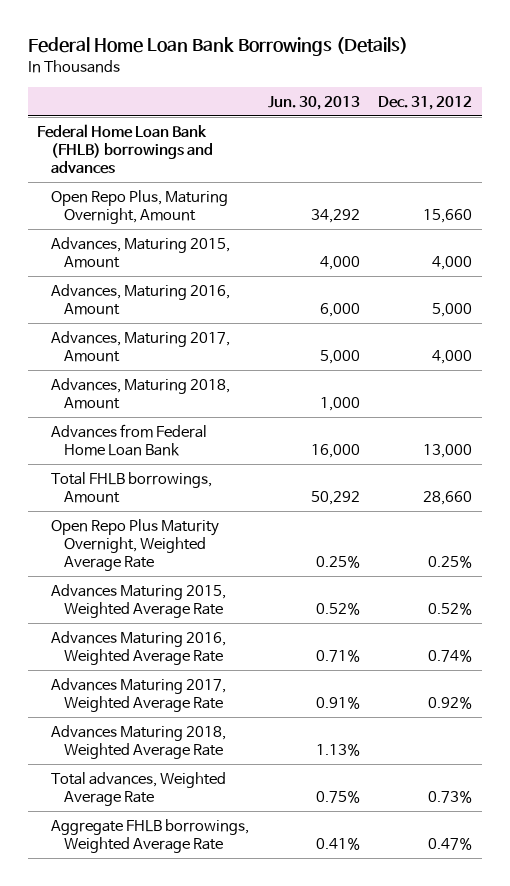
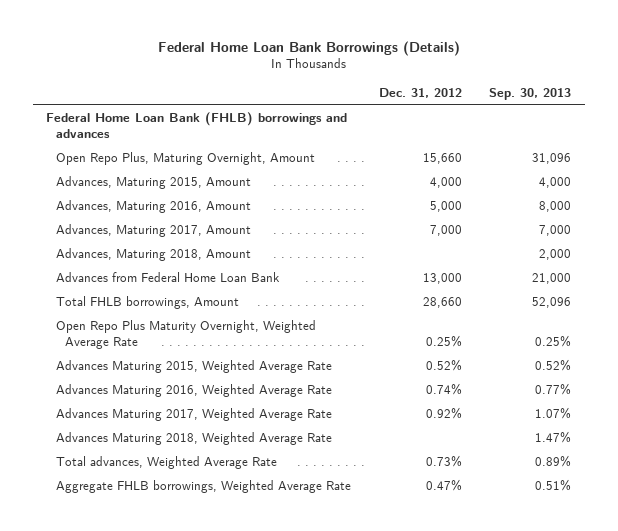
[267,95,360,110] Jun. 30, 2013 -> none
none -> [489,88,572,101] Sep. 30, 2013
[432,350,473,365] 4,000 -> [429,225,462,237] 7,000

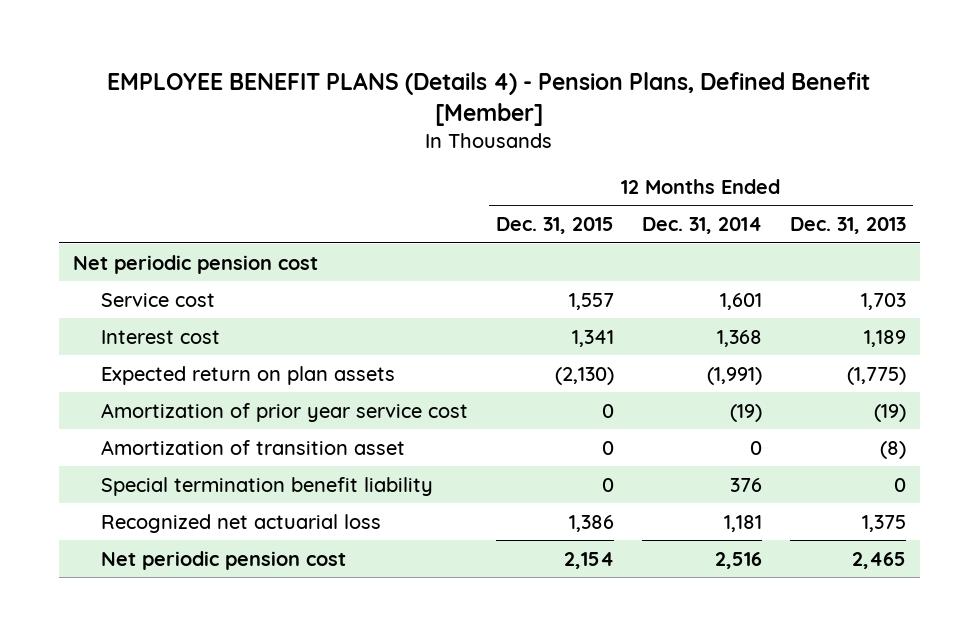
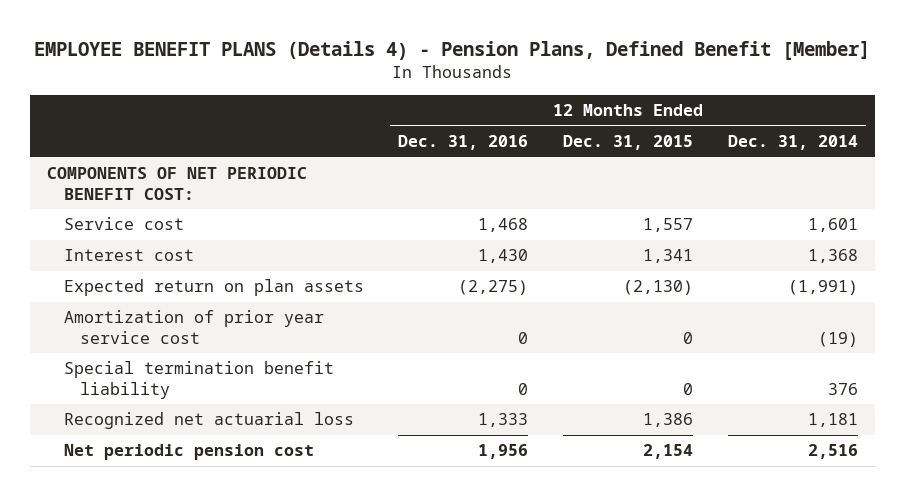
[789,217,906,235] Dec. 31, 2013 -> none
none -> [398,135,529,151] Dec. 31, 2016
[73,254,319,274] Net periodic pension cost -> [47,167,308,200] COMPONENTS OF NET PERIODIC BENEFIT COST:
[100,439,405,455] Amortization of transition asset -> none

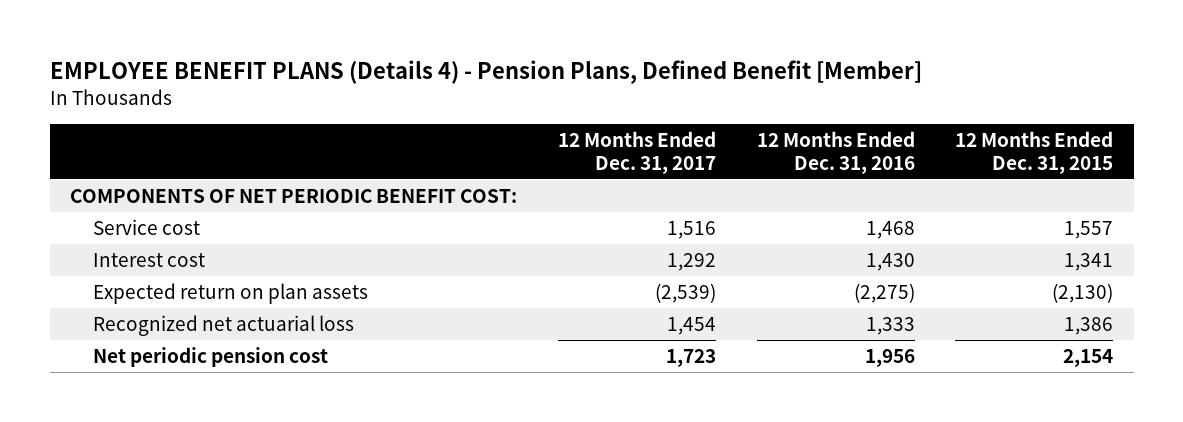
[727,135,858,151] Dec. 31, 2014 -> none
none -> [557,131,716,174] 12 Months Ended Dec. 31, 2017
[63,310,324,344] Amortization of prior year service cost -> none
[63,361,334,399] Special termination benefit liability -> none

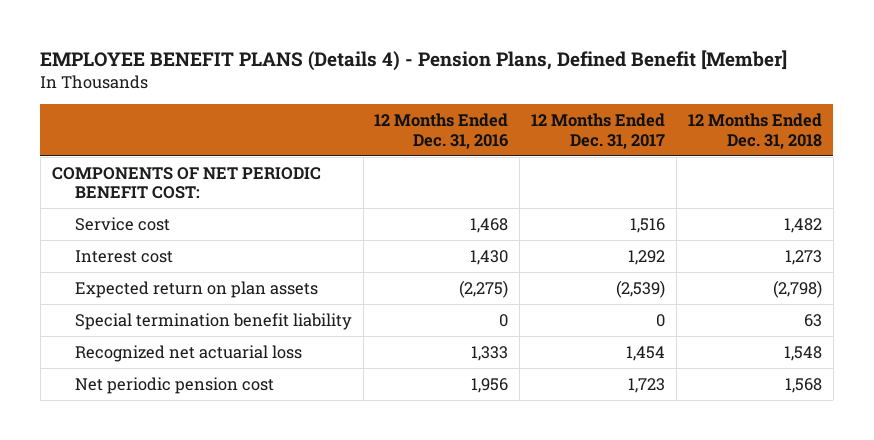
[955,131,1114,174] 12 Months Ended Dec. 31, 2015 -> none
none -> [688,113,823,149] 12 Months Ended Dec. 31, 2018
none -> [74,312,352,330] Special termination benefit liability

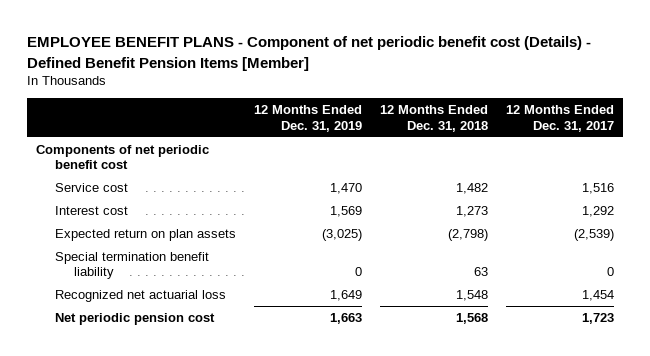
[40,49,788,71] EMPLOYEE BENEFIT PLANS (Details 4) - Pension Plans, Defined Benefit [Member] -> [27,36,592,71] EMPLOYEE BENEFIT PLANS - Component of net periodic benefit cost (Details) - Defined Benefit Pension Items [Member]
[374,113,509,149] 12 Months Ended Dec. 31, 2016 -> none
none -> [253,105,362,132] 12 Months Ended Dec. 31, 2019
[51,166,321,200] COMPONENTS OF NET PERIODIC BENEFIT COST: -> [36,144,210,170] Components of net periodic benefit cost

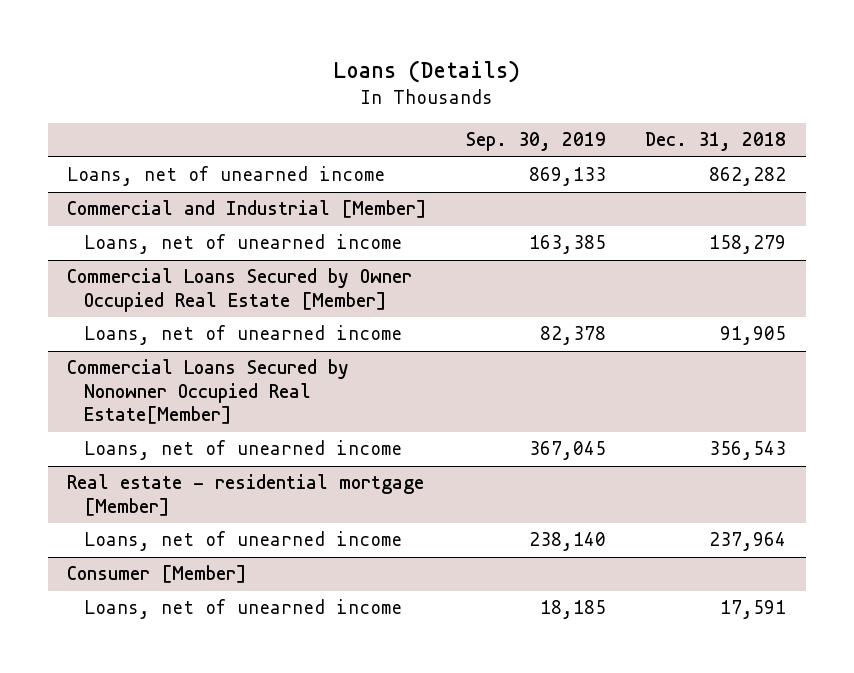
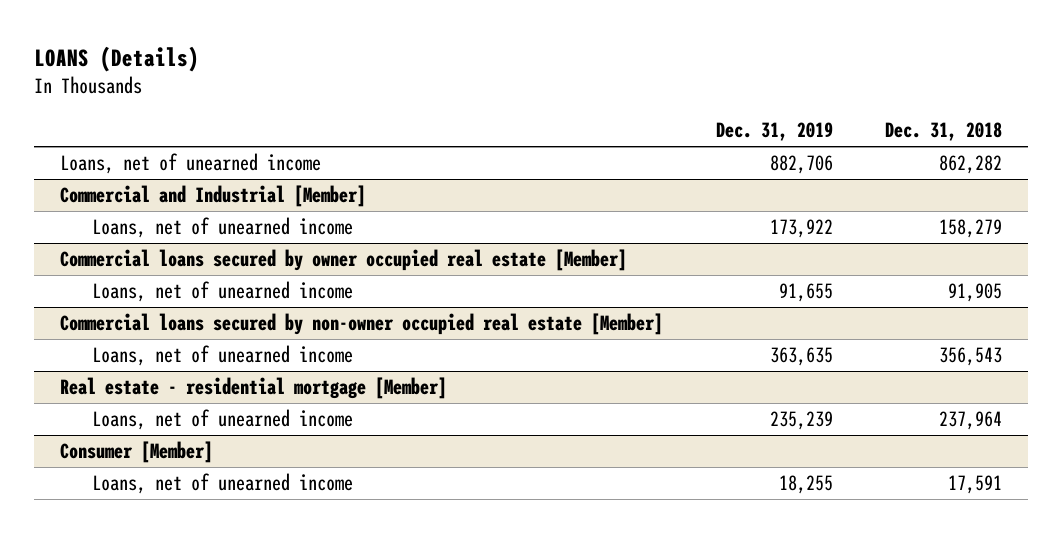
[332,59,520,83] Loans (Details) -> [33,45,199,72] LOANS (Details)
[466,132,607,152] Sep. 30, 2019 -> none
none -> [715,121,833,141] Dec. 31, 2019
[67,268,413,312] Commercial Loans Secured by Owner Occupied Real Estate [Member] -> [60,249,628,272] Commercial loans secured by owner occupied real estate [Member]
[67,359,350,425] Commercial Loans Secured by Nonowner Occupied Real Estate[Member] -> [60,313,664,336] Commercial loans secured by non-owner occupied real estate [Member]

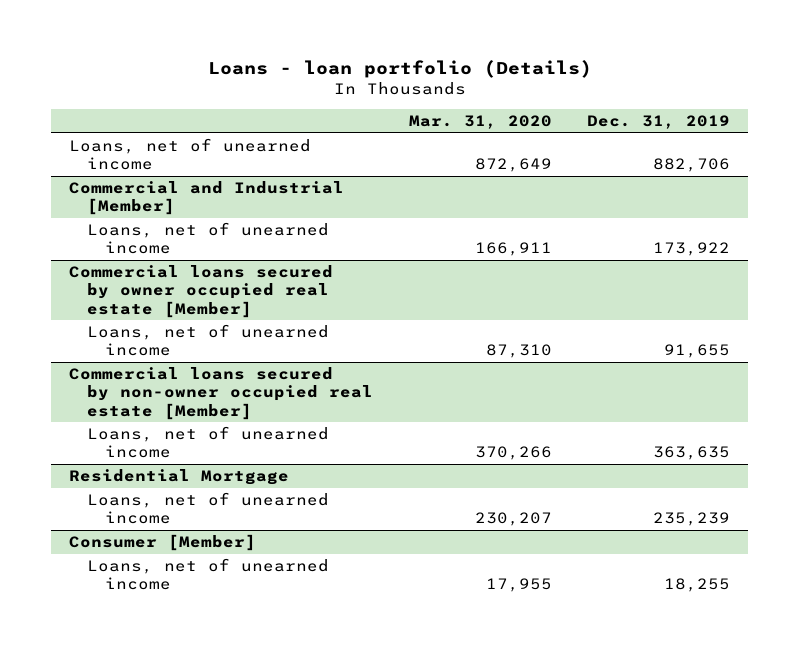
[33,45,199,72] LOANS (Details) -> [207,60,592,79] Loans - loan portfolio (Details)
[884,121,1002,141] Dec. 31, 2018 -> none
none -> [408,114,552,129] Mar. 31, 2020
[60,377,448,400] Real estate - residential mortgage [Member] -> [69,468,290,485] Residential Mortgage

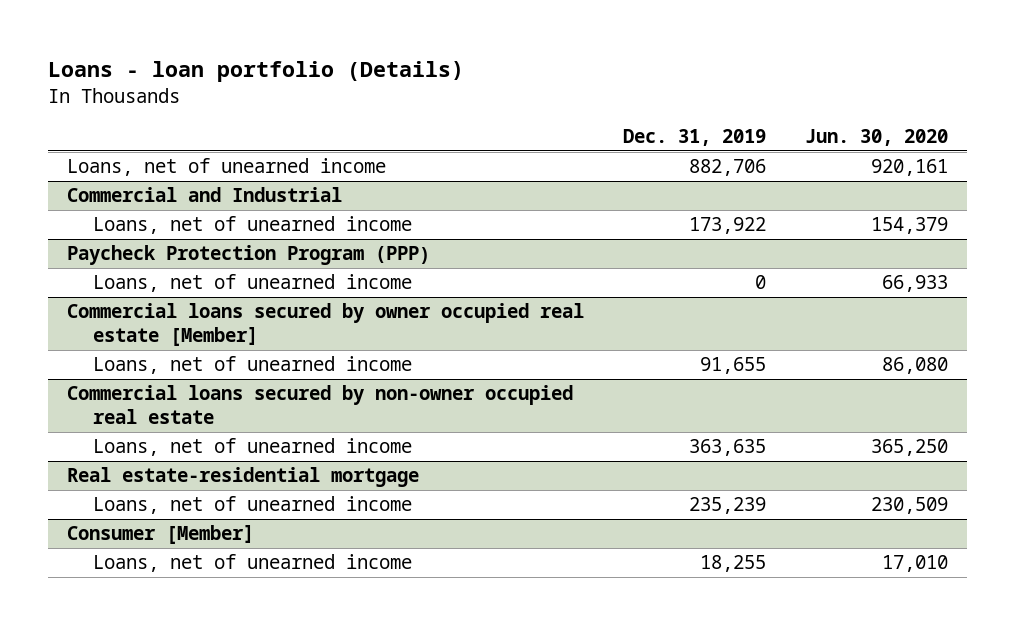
[408,114,552,129] Mar. 31, 2020 -> none
none -> [804,128,948,146] Jun. 30, 2020
[69,180,345,216] Commercial and Industrial [Member] -> [67,187,343,203] Commercial and Industrial
none -> [67,245,431,266] Paycheck Protection Program (PPP)
none -> [93,274,413,293] Loans, net of unearned income
[69,366,373,420] Commercial loans secured by non-owner occupied real estate [Member] -> [67,385,574,425] Commercial loans secured by non-owner occupied real estate
[69,468,290,485] Residential Mortgage -> [67,467,420,488] Real estate-residential mortgage

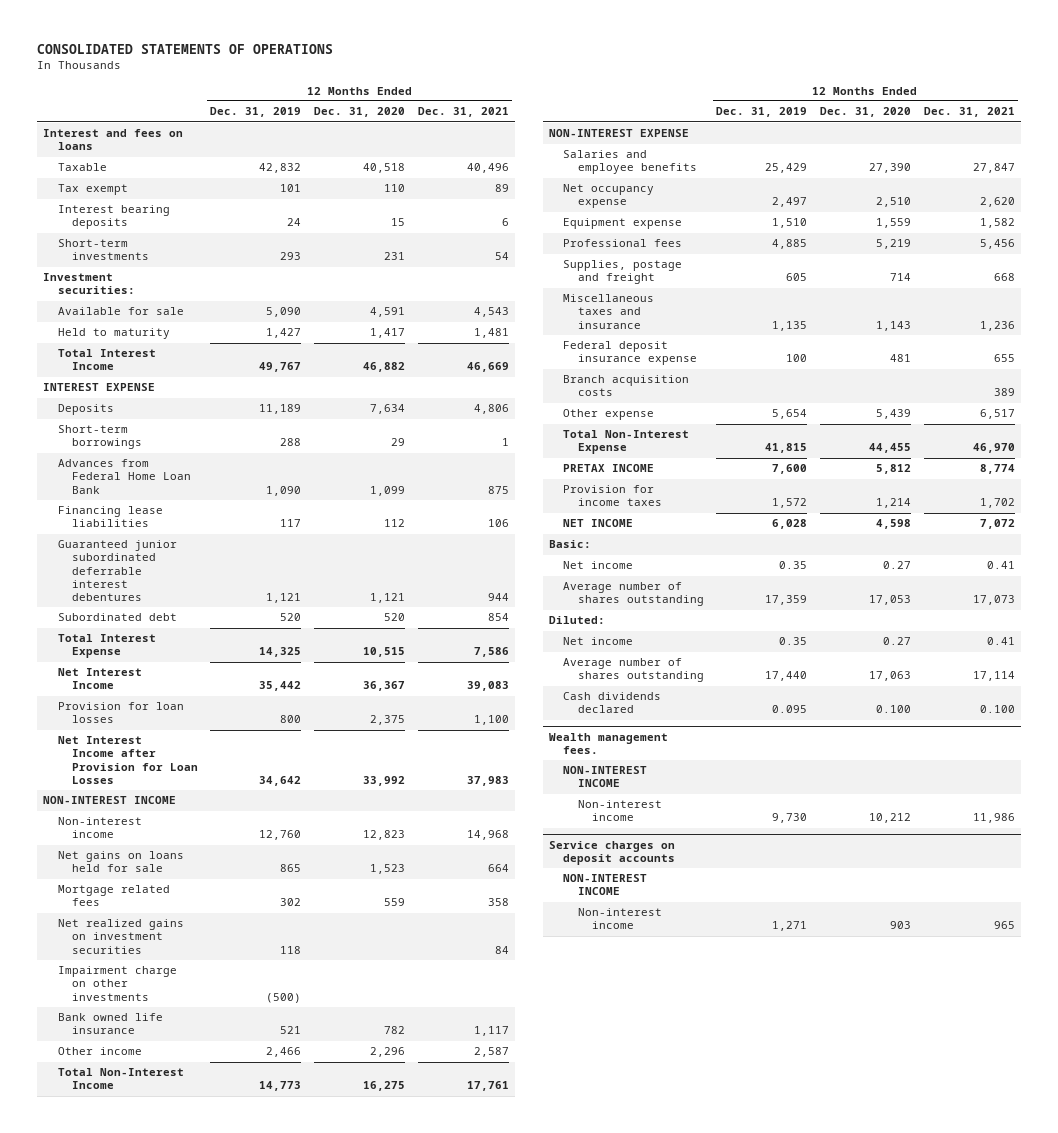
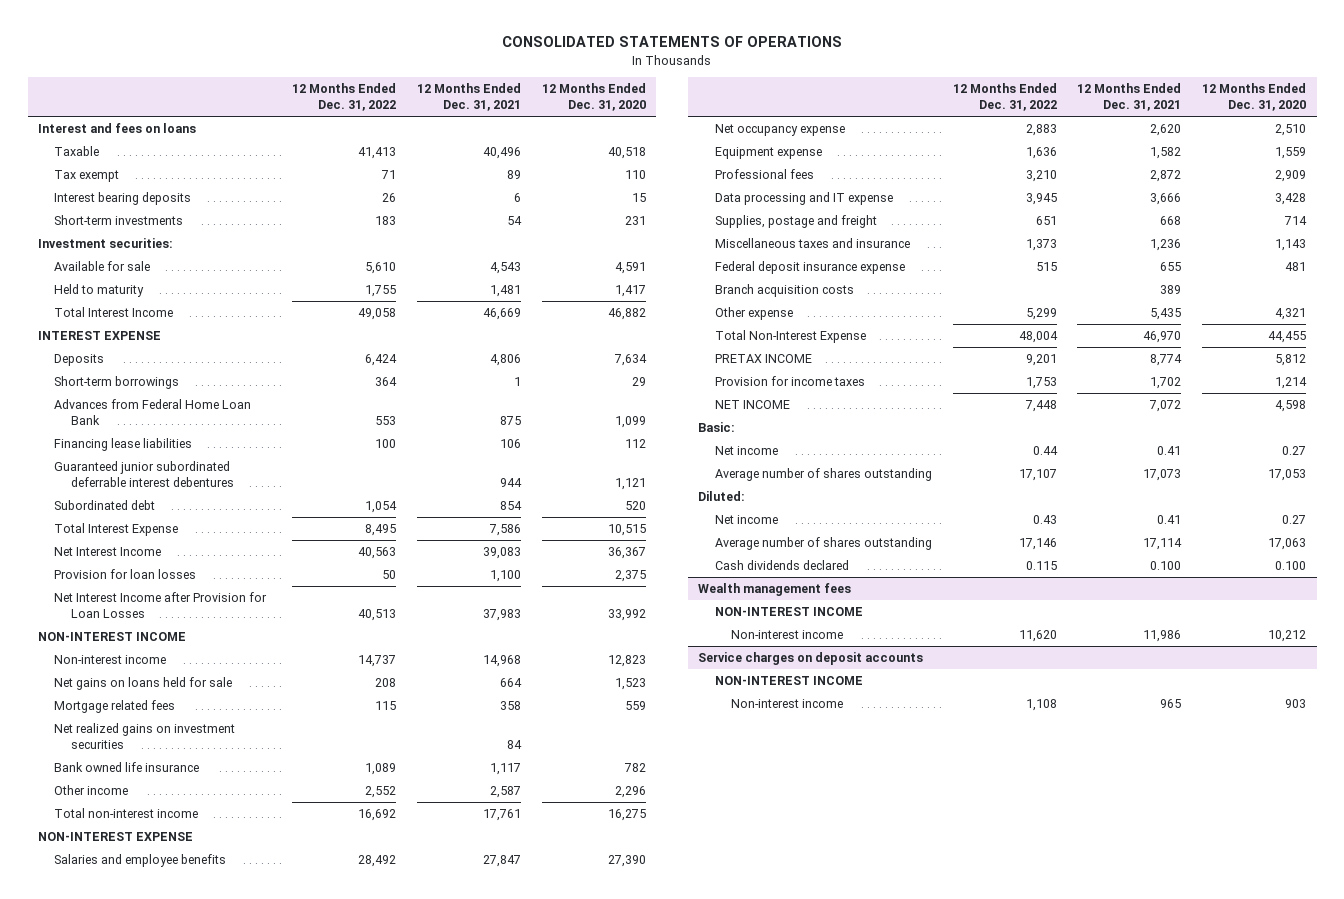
[210,107,302,118] Dec. 31, 2019 -> none
none -> [292,83,397,112] 12 Months Ended Dec. 31, 2022
[57,966,177,1001] Impairment charge on other investments -> none
[57,1068,184,1090] Total Non-Interest Income -> [54,808,199,819] Total non-interest income
[875,239,911,250] 5,219 -> [1275,170,1307,183] 2,909
[979,239,1015,250] 5,456 -> [1150,170,1182,183] 2,872
none -> [714,192,893,206] Data processing and IT expense
[875,409,911,420] 5,439 -> [1275,308,1307,321] 4,321
[979,409,1015,420] 6,517 -> [1150,308,1182,321] 5,435
[549,732,669,755] Wealth management fees. -> [698,583,852,597] Wealth management fees

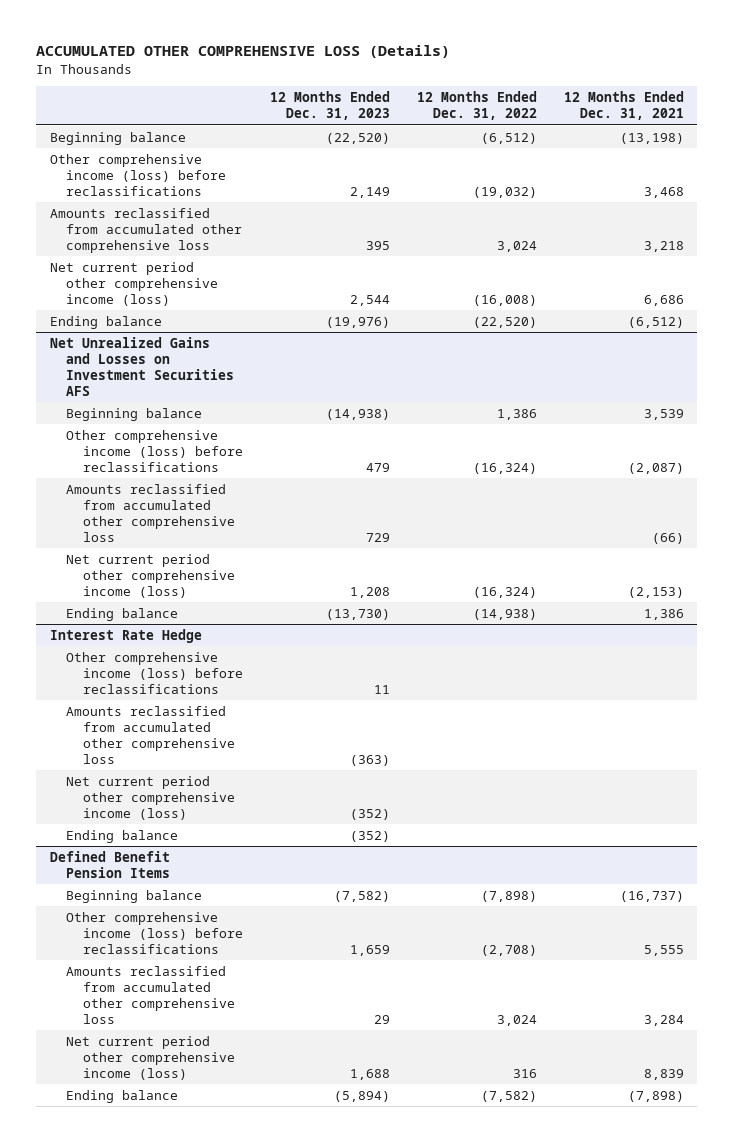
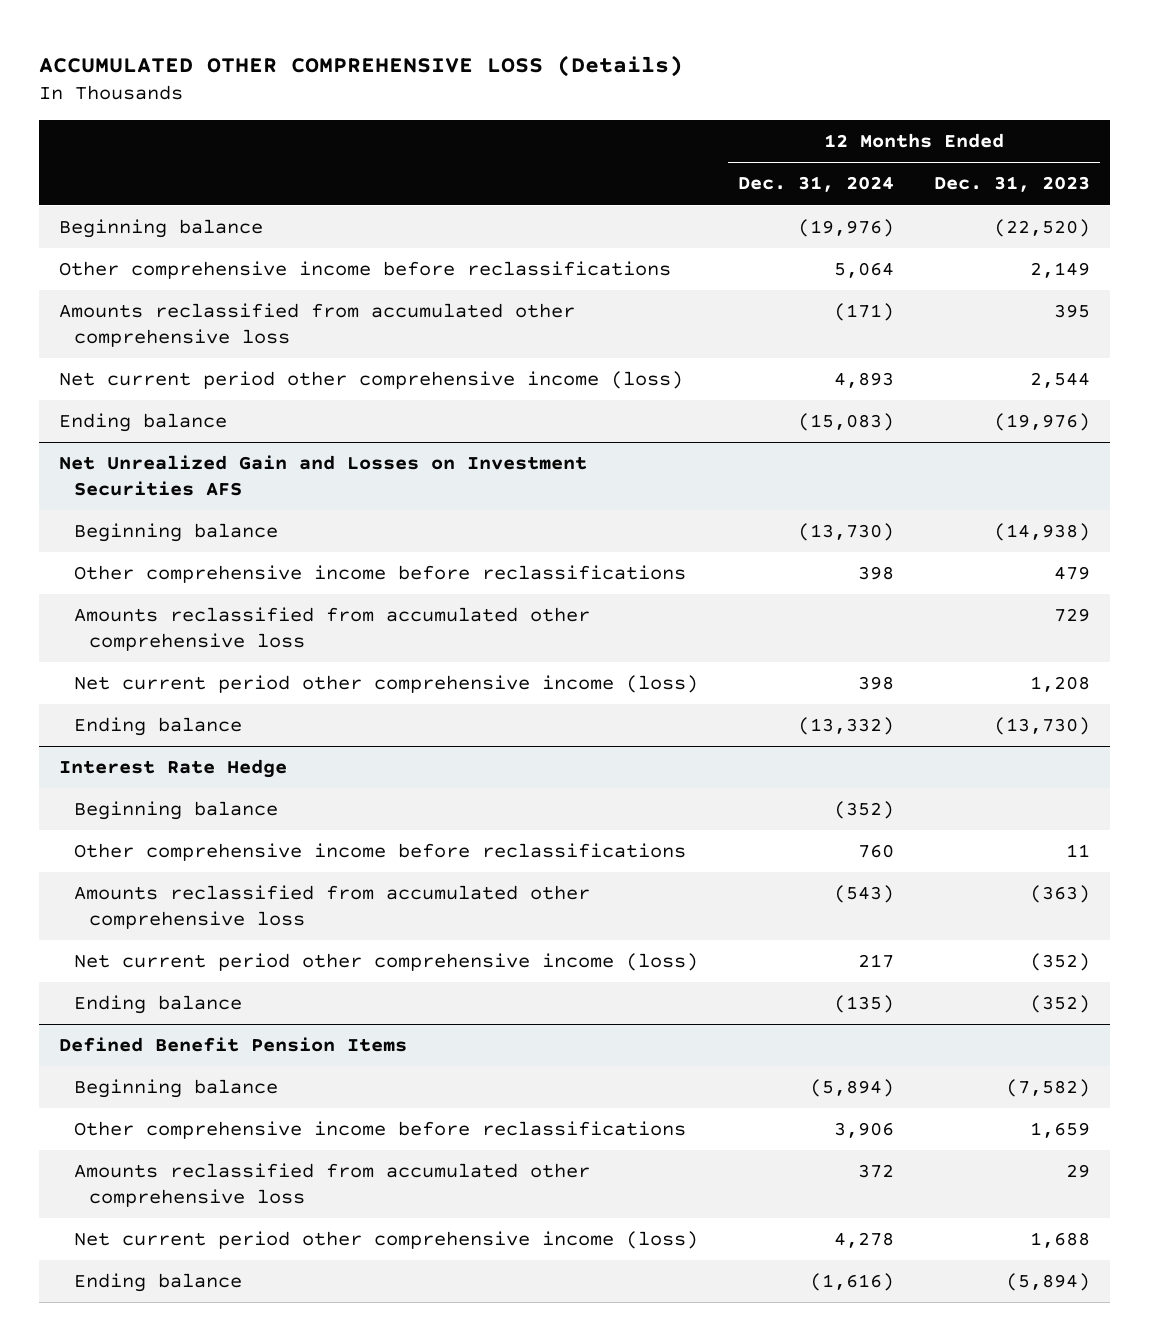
[416,91,537,121] 12 Months Ended Dec. 31, 2022 -> none
[563,91,684,121] 12 Months Ended Dec. 31, 2021 -> none
none -> [738,176,895,193] Dec. 31, 2024
[49,153,227,196] Other comprehensive income (loss) before reclassifications -> [59,261,672,280] Other comprehensive income before reclassifications
[49,336,235,396] Net Unrealized Gains and Losses on Investment Securities AFS -> [59,455,588,497] Net Unrealized Gain and Losses on Investment Securities AFS
[66,429,243,472] Other comprehensive income (loss) before reclassifications -> [74,565,687,584] Other comprehensive income before reclassifications
none -> [74,801,279,821] Beginning balance
[66,651,243,694] Other comprehensive income (loss) before reclassifications -> [74,843,687,862] Other comprehensive income before reclassifications
[66,911,243,954] Other comprehensive income (loss) before reclassifications -> [74,1121,687,1140] Other comprehensive income before reclassifications

